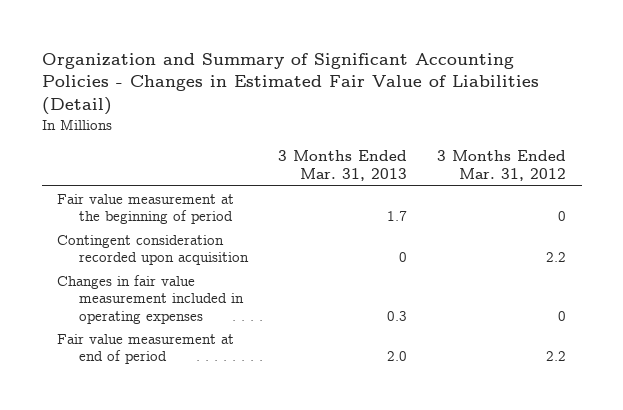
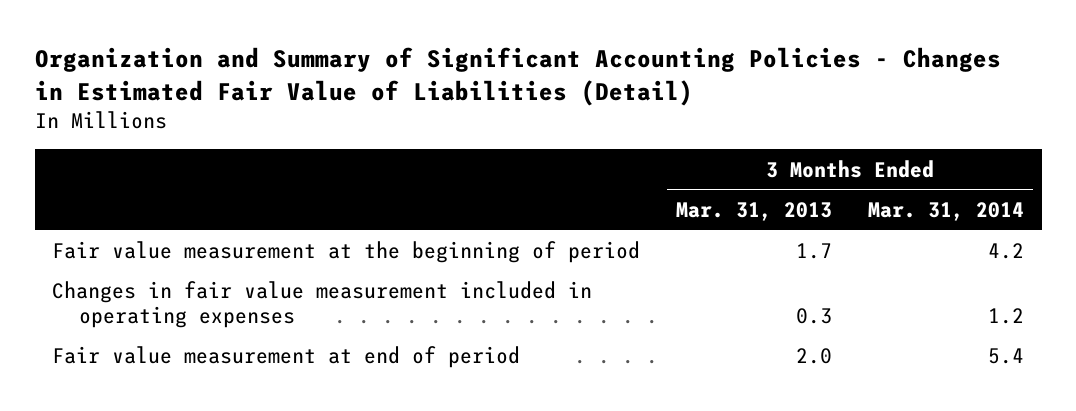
[437,150,567,182] 3 Months Ended Mar. 31, 2012 -> none
none -> [867,201,1024,221] Mar. 31, 2014
[56,234,249,266] Contingent consideration recorded upon acquisition -> none

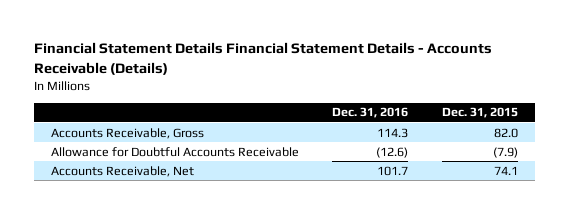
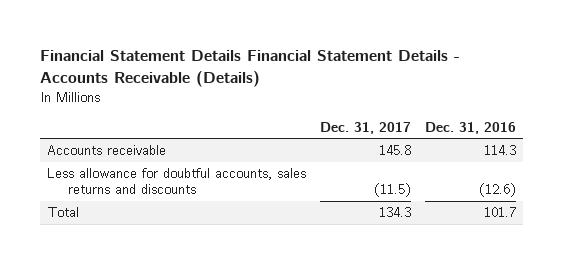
[442,107,519,119] Dec. 31, 2015 -> none
none -> [320,121,412,134] Dec. 31, 2017
[50,127,204,139] Accounts Receivable, Gross -> [46,145,166,156] Accounts receivable
[50,146,299,157] Allowance for Doubtful Accounts Receivable -> [46,168,306,195] Less allowance for doubtful accounts, sales returns and discounts
[50,165,194,177] Accounts Receivable, Net -> [46,207,79,218] Total

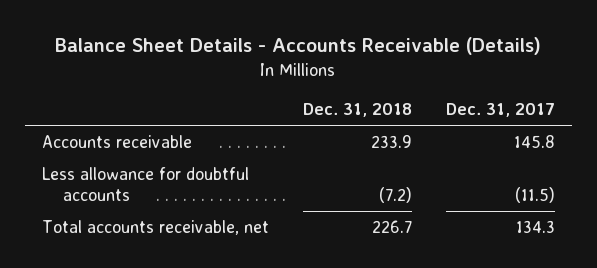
[39,50,460,87] Financial Statement Details Financial Statement Details - Accounts Receivable (Details) -> [55,37,542,56] Balance Sheet Details - Accounts Receivable (Details)
[425,121,517,134] Dec. 31, 2016 -> none
none -> [302,103,412,118] Dec. 31, 2018
[46,168,306,195] Less allowance for doubtful accounts, sales returns and discounts -> [42,167,250,202] Less allowance for doubtful accounts
[46,207,79,218] Total -> [42,220,270,236] Total accounts receivable, net

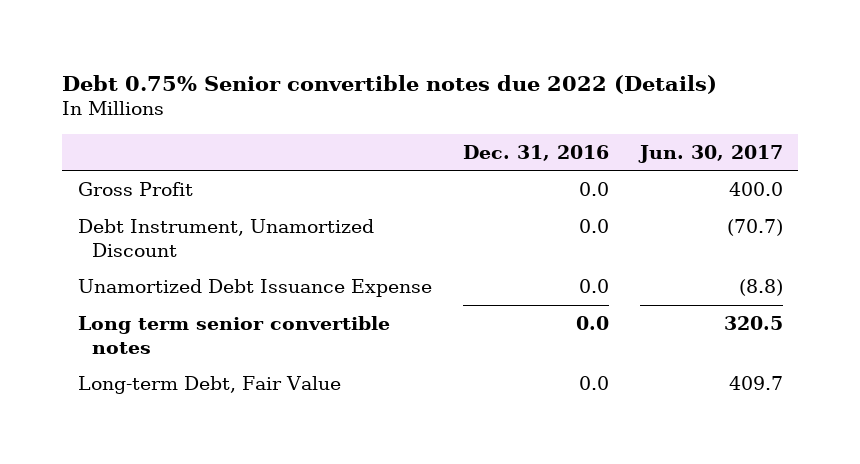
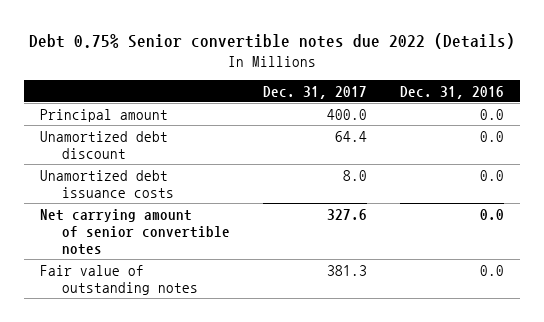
[637,144,783,163] Jun. 30, 2017 -> none
none -> [262,85,367,99] Dec. 31, 2017
[77,376,341,395] Long-term Debt, Fair Value -> none
[77,182,193,197] Gross Profit -> [40,108,169,122] Principal amount
[77,219,374,257] Debt Instrument, Unamortized Discount -> [40,130,169,159] Unamortized debt discount
[77,279,432,298] Unamortized Debt Issuance Expense -> [40,169,175,198] Unamortized debt issuance costs
[77,316,390,354] Long term senior convertible notes -> [40,208,231,256] Net carrying amount of senior convertible notes
none -> [40,264,199,295] Fair value of outstanding notes

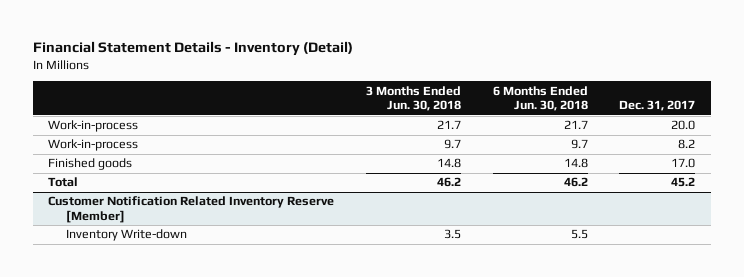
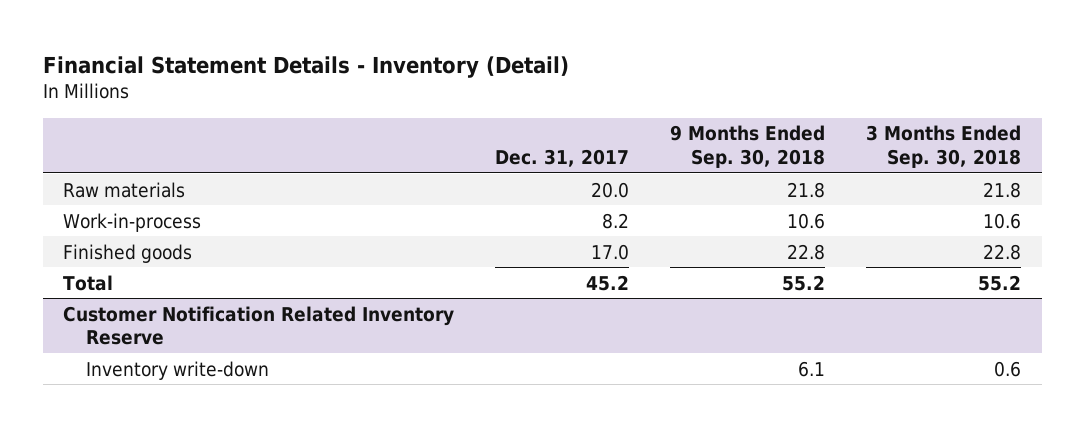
[366,85,462,112] 3 Months Ended Jun. 30, 2018 -> none
[492,85,588,112] 6 Months Ended Jun. 30, 2018 -> none
none -> [670,125,826,168] 9 Months Ended Sep. 30, 2018
none -> [866,125,1022,168] 3 Months Ended Sep. 30, 2018
[48,120,139,133] Work-in-process -> [63,181,186,198] Raw materials
[48,196,335,224] Customer Notification Related Inventory Reserve [Member] -> [63,305,455,346] Customer Notification Related Inventory Reserve
[66,229,188,242] Inventory Write-down -> [85,360,269,380] Inventory write-down

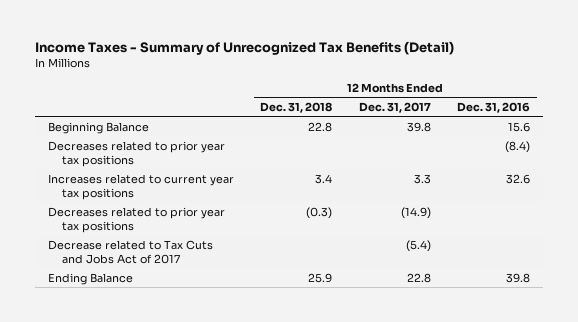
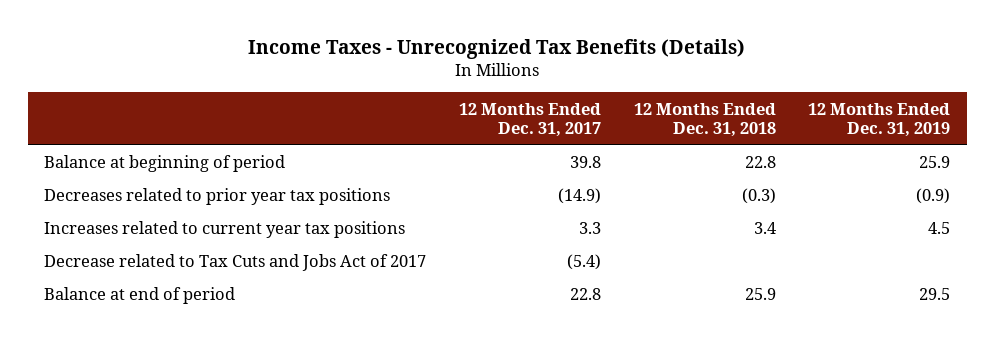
[34,41,454,56] Income Taxes - Summary of Unrecognized Tax Benefits (Detail) -> [248,38,746,59] Income Taxes - Unrecognized Tax Benefits (Details)
[456,102,530,114] Dec. 31, 2016 -> none
none -> [808,102,951,138] 12 Months Ended Dec. 31, 2019
[47,140,225,167] Decreases related to prior year tax positions -> none
[47,121,149,134] Beginning Balance -> [44,155,286,173] Balance at beginning of period
[47,173,234,200] Increases related to current year tax positions -> [44,221,406,239] Increases related to current year tax positions
[47,272,133,285] Ending Balance -> [44,287,236,305] Balance at end of period

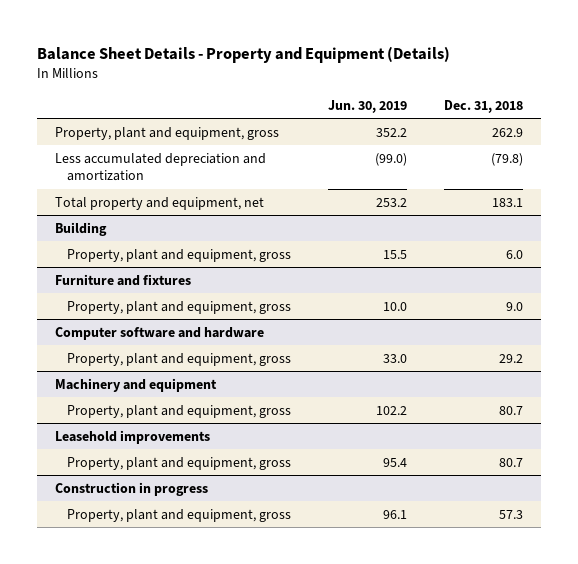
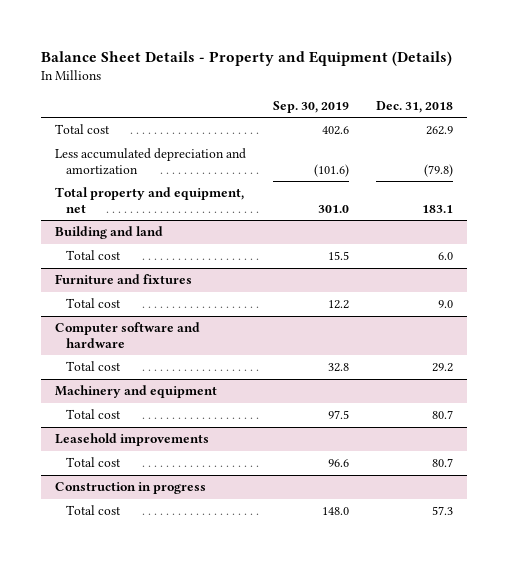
[327,99,407,113] Jun. 30, 2019 -> none
none -> [272,101,349,114] Sep. 30, 2019
[55,126,280,140] Property, plant and equipment, gross -> [54,124,110,135] Total cost
[55,221,108,236] Building -> [54,226,163,240] Building and land
[66,248,291,262] Property, plant and equipment, gross -> [66,250,122,261] Total cost
[66,300,291,314] Property, plant and equipment, gross -> [66,298,122,309] Total cost
[66,352,291,366] Property, plant and equipment, gross -> [66,361,122,372] Total cost
[66,404,291,418] Property, plant and equipment, gross -> [66,409,122,420] Total cost
[66,456,291,470] Property, plant and equipment, gross -> [66,457,122,468] Total cost
[66,508,291,522] Property, plant and equipment, gross -> [66,505,122,516] Total cost

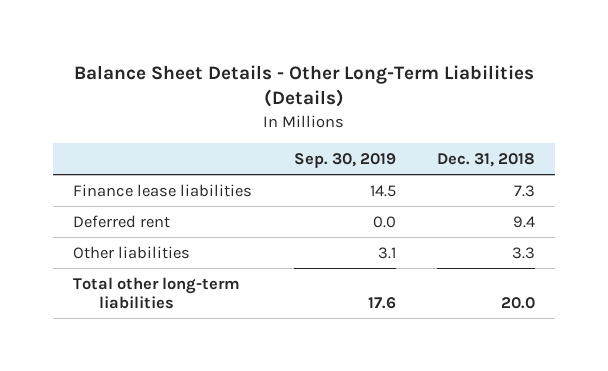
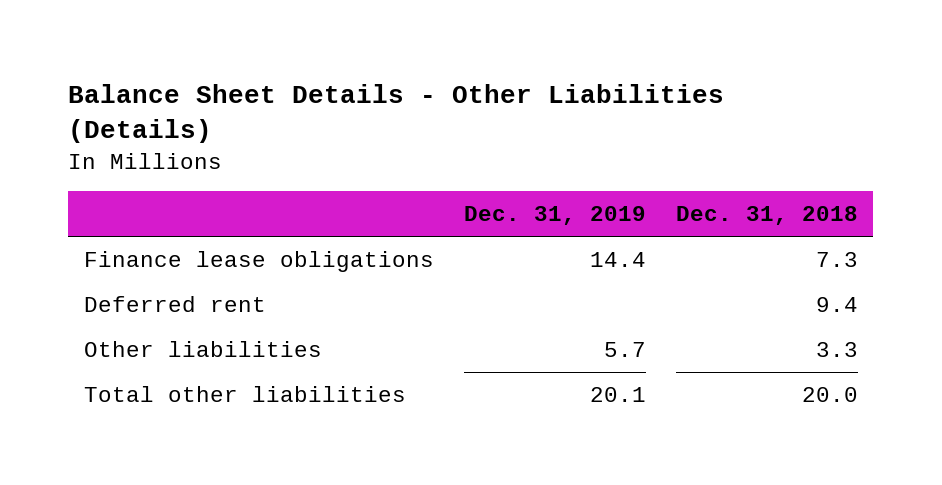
[74,64,535,108] Balance Sheet Details - Other Long-Term Liabilities (Details) -> [68,84,725,144] Balance Sheet Details - Other Liabilities (Details)
[293,153,396,169] Sep. 30, 2019 -> none
none -> [463,206,646,226] Dec. 31, 2019
[73,183,253,197] Finance lease liabilities -> [83,250,434,272] Finance lease obligations
[73,276,241,309] Total other long-term liabilities -> [83,385,406,402] Total other liabilities

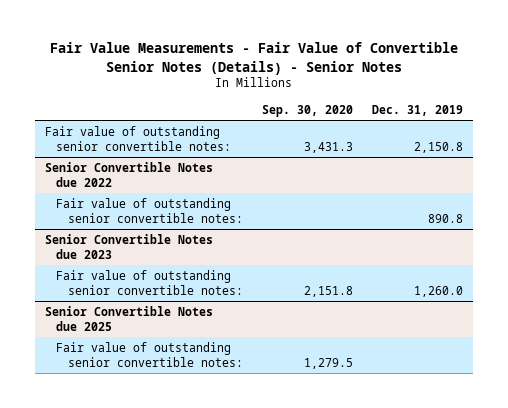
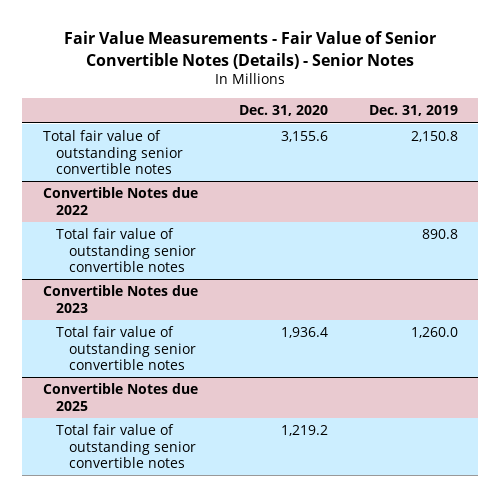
[49,42,458,75] Fair Value Measurements - Fair Value of Convertible Senior Notes (Details) - Senior Notes -> [64,30,437,69] Fair Value Measurements - Fair Value of Senior Convertible Notes (Details) - Senior Notes
[262,105,354,118] Sep. 30, 2020 -> none
none -> [238,105,328,117] Dec. 31, 2020
[44,125,232,151] Fair value of outstanding senior convertible notes: -> [42,130,183,175] Total fair value of outstanding senior convertible notes
[44,161,213,187] Senior Convertible Notes due 2022 -> [42,187,198,215] Convertible Notes due 2022
[56,197,244,223] Fair value of outstanding senior convertible notes: -> [55,228,197,273] Total fair value of outstanding senior convertible notes
[44,233,213,259] Senior Convertible Notes due 2023 -> [42,285,198,313] Convertible Notes due 2023
[56,269,244,295] Fair value of outstanding senior convertible notes: -> [55,326,197,371] Total fair value of outstanding senior convertible notes
[44,305,213,331] Senior Convertible Notes due 2025 -> [42,383,198,411] Convertible Notes due 2025
[56,341,244,367] Fair value of outstanding senior convertible notes: -> [55,424,197,469] Total fair value of outstanding senior convertible notes

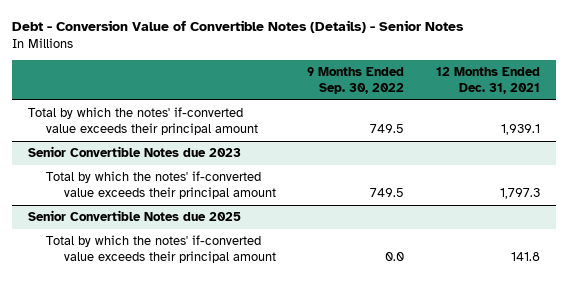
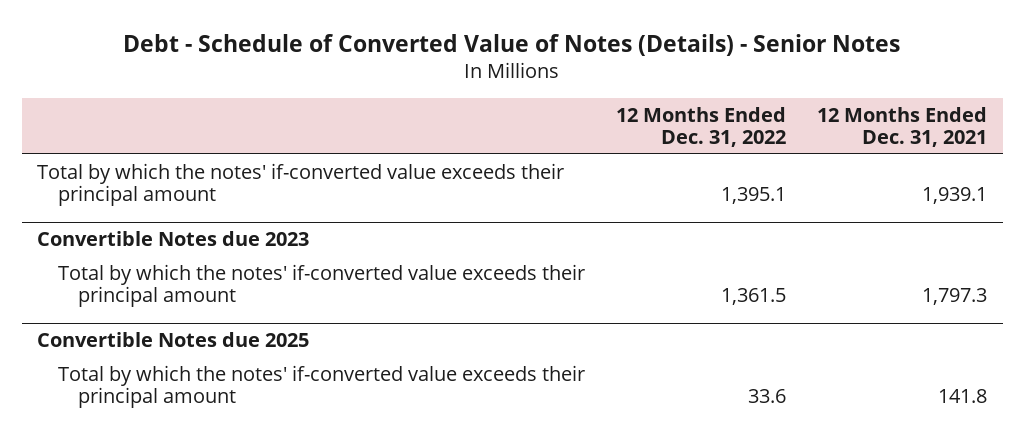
[11,19,464,33] Debt - Conversion Value of Convertible Notes (Details) - Senior Notes -> [123,33,901,56] Debt - Schedule of Converted Value of Notes (Details) - Senior Notes
[307,67,405,94] 9 Months Ended Sep. 30, 2022 -> none
none -> [616,106,787,148] 12 Months Ended Dec. 31, 2022
[27,146,241,158] Senior Convertible Notes due 2023 -> [37,230,310,246] Convertible Notes due 2023
[27,210,241,222] Senior Convertible Notes due 2025 -> [37,331,310,347] Convertible Notes due 2025

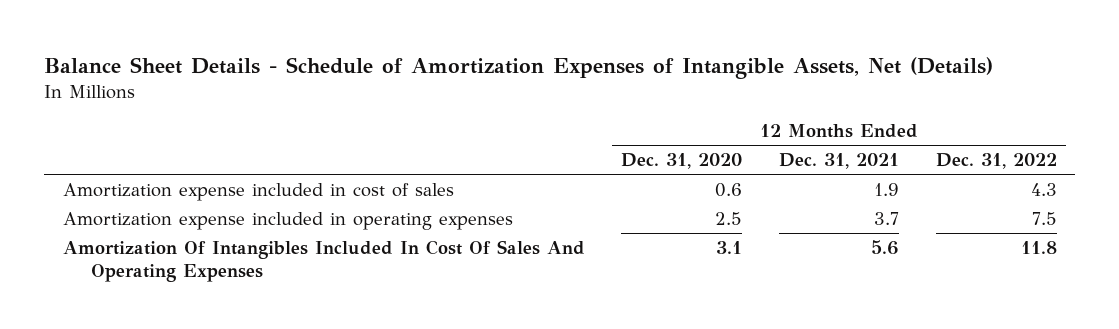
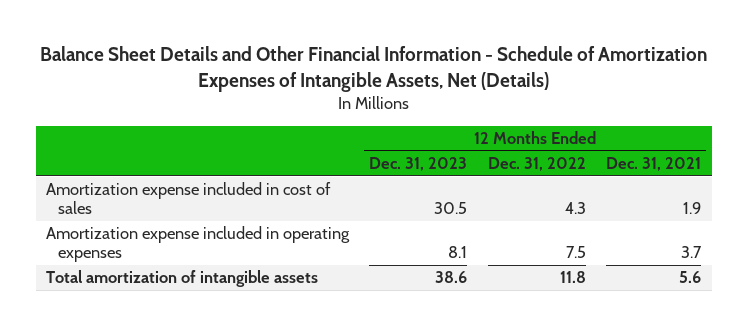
[44,56,994,79] Balance Sheet Details - Schedule of Amortization Expenses of Intangible Assets, Net (Details) -> [39,46,707,92] Balance Sheet Details and Other Financial Information - Schedule of Amortization Expenses of Intangible Assets, Net (Details)
[621,153,743,170] Dec. 31, 2020 -> none
none -> [369,157,468,172] Dec. 31, 2023
[62,239,585,283] Amortization Of Intangibles Included In Cost Of Sales And Operating Expenses -> [45,270,318,288] Total amortization of intangible assets

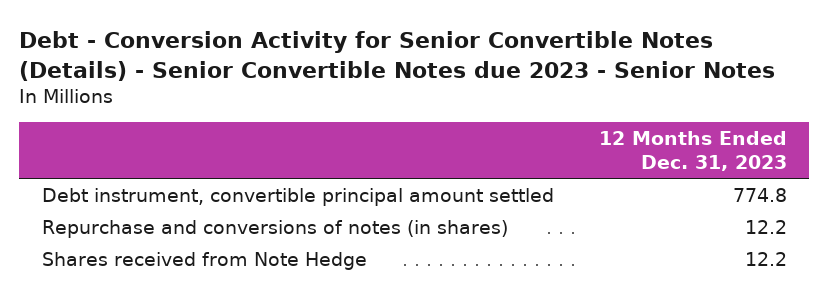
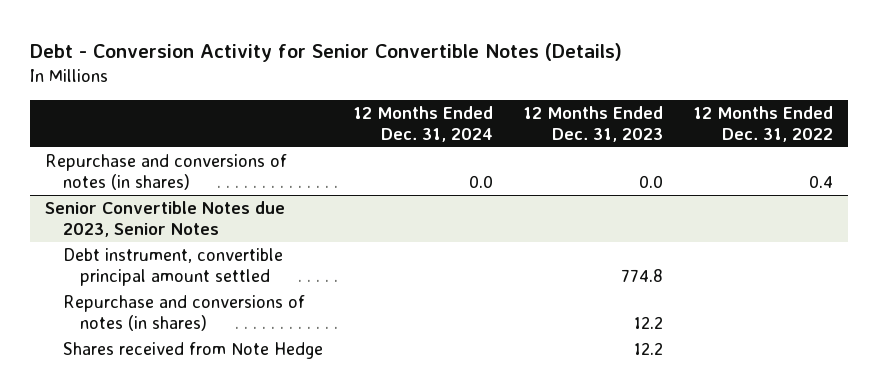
[19,31,776,81] Debt - Conversion Activity for Senior Convertible Notes (Details) - Senior Convertible Notes due 2023 - Senior Notes -> [30,43,623,63] Debt - Conversion Activity for Senior Convertible Notes (Details)
none -> [352,105,493,142] 12 Months Ended Dec. 31, 2024
none -> [692,105,833,142] 12 Months Ended Dec. 31, 2022
none -> [45,154,288,190] Repurchase and conversions of notes (in shares)
none -> [45,201,286,237] Senior Convertible Notes due 2023, Senior Notes

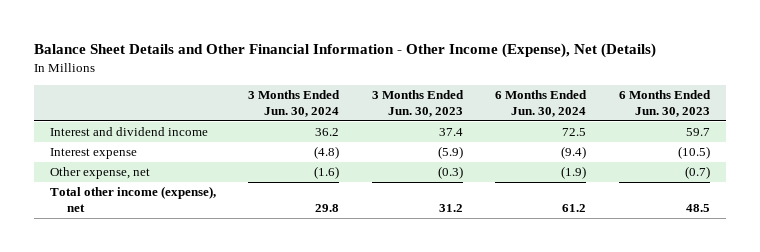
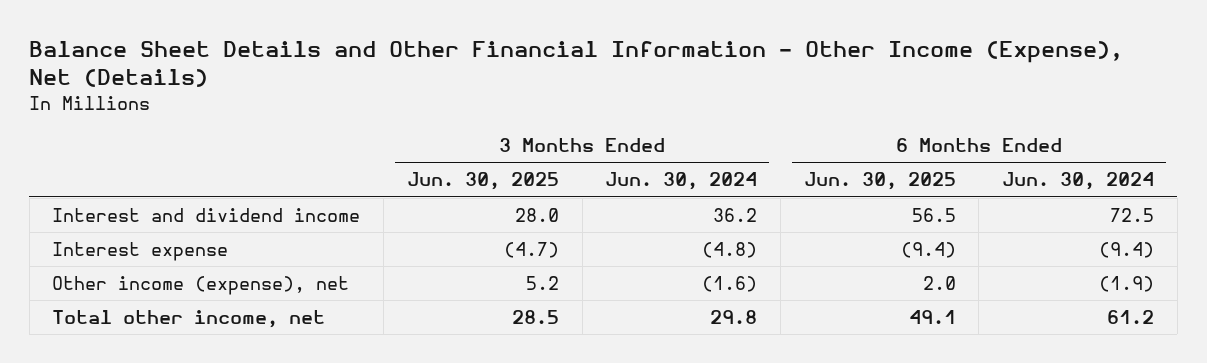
[371,89,464,117] 3 Months Ended Jun. 30, 2023 -> none
[618,89,711,117] 6 Months Ended Jun. 30, 2023 -> none
none -> [406,172,559,191] Jun. 30, 2025
none -> [803,172,956,191] Jun. 30, 2025
[49,167,150,180] Other expense, net -> [52,276,350,296] Other income (expense), net
[49,186,216,213] Total other income (expense), net -> [52,310,326,329] Total other income, net

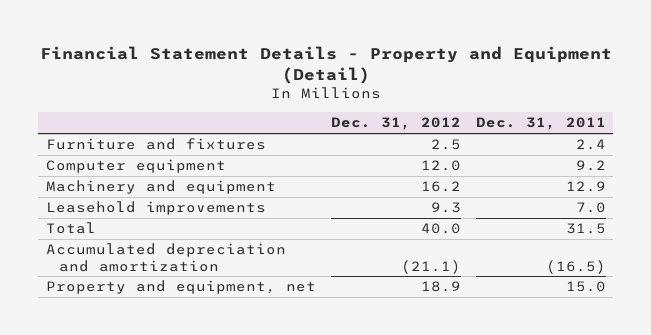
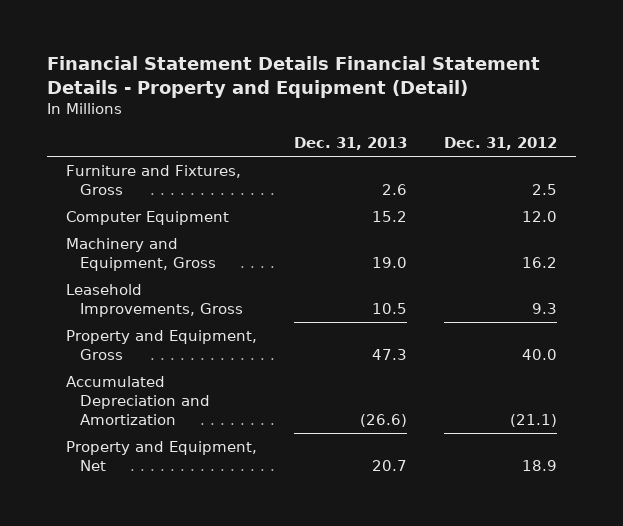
[39,46,612,85] Financial Statement Details - Property and Equipment (Detail) -> [47,56,541,98] Financial Statement Details Financial Statement Details - Property and Equipment (Detail)
[475,117,606,131] Dec. 31, 2011 -> none
none -> [293,137,407,151] Dec. 31, 2013
[45,138,266,151] Furniture and fixtures -> [65,164,241,196] Furniture and Fixtures, Gross
[45,159,226,174] Computer equipment -> [65,210,229,225] Computer Equipment
[45,180,276,195] Machinery and equipment -> [65,237,217,272] Machinery and Equipment, Gross
[45,201,266,216] Leasehold improvements -> [65,283,244,318] Leasehold Improvements, Gross
[45,222,96,235] Total -> [65,329,257,361] Property and Equipment, Gross
[45,243,286,272] Accumulated depreciation and amortization -> [65,375,211,426] Accumulated Depreciation and Amortization
[45,280,316,295] Property and equipment, net -> [65,440,257,472] Property and Equipment, Net

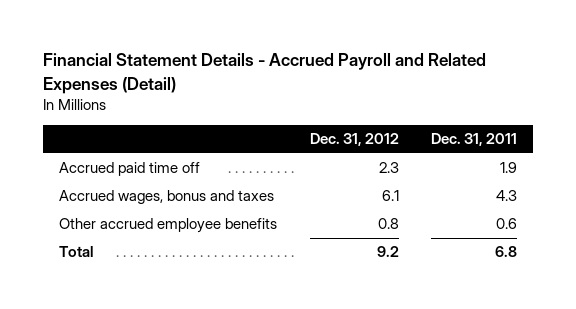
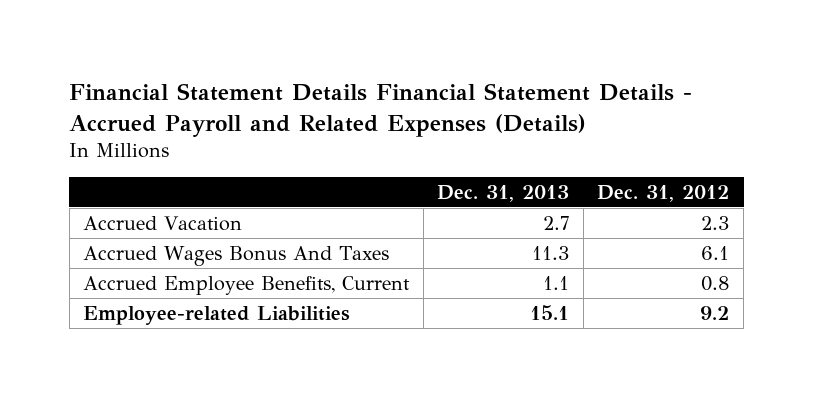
[43,53,487,94] Financial Statement Details - Accrued Payroll and Related Expenses (Detail) -> [69,82,693,137] Financial Statement Details Financial Statement Details - Accrued Payroll and Related Expenses (Details)
[430,133,517,147] Dec. 31, 2011 -> none
none -> [437,184,570,202] Dec. 31, 2013
[59,162,201,177] Accrued paid time off -> [83,215,243,231] Accrued Vacation
[59,190,275,205] Accrued wages, bonus and taxes -> [83,245,390,266] Accrued Wages Bonus And Taxes
[59,218,278,234] Other accrued employee benefits -> [83,275,411,295] Accrued Employee Benefits, Current
[59,246,94,258] Total -> [83,305,351,325] Employee-related Liabilities

